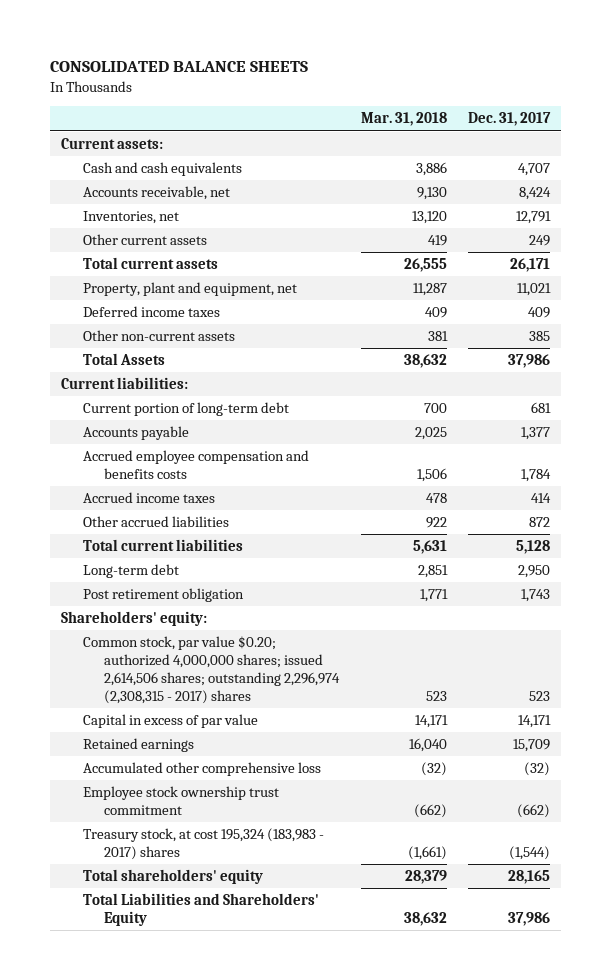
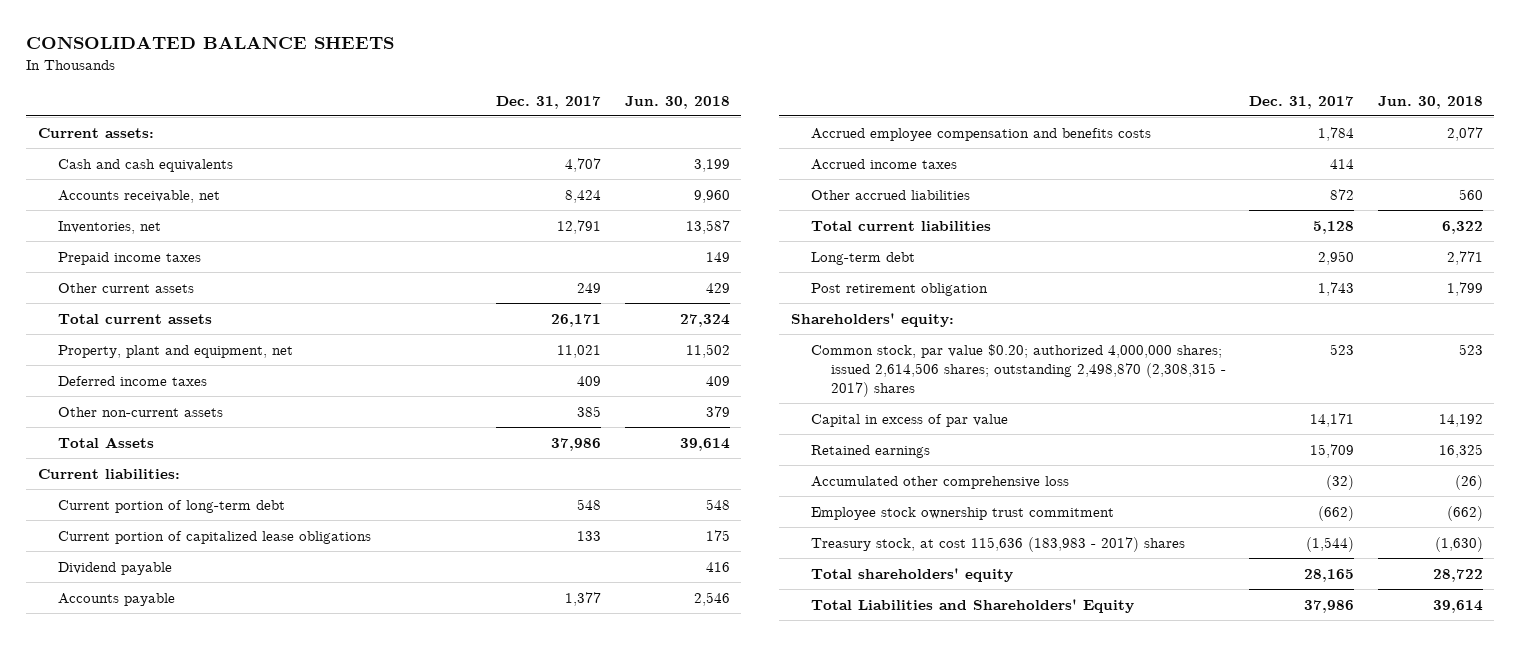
[360,112,447,127] Mar. 31, 2018 -> none
none -> [624,95,730,109] Jun. 30, 2018
none -> [57,251,201,265] Prepaid income taxes
[531,402,552,414] 681 -> [577,498,602,510] 548
none -> [57,530,371,544] Current portion of capitalized lease obligations
none -> [57,561,172,575] Dividend payable
[82,636,341,704] Common stock, par value $0.20; authorized 4,000,000 shares; issued 2,614,506 shares; outstanding 2,296,974 (2,308,315 - 2017) shares -> [810,343,1226,398] Common stock, par value $0.20; authorized 4,000,000 shares; issued 2,614,506 shares; outstanding 2,498,870 (2,308,315 - 2017) shares
[82,828,324,860] Treasury stock, at cost 195,324 (183,983 - 2017) shares -> [810,536,1185,552] Treasury stock, at cost 115,636 (183,983 - 2017) shares

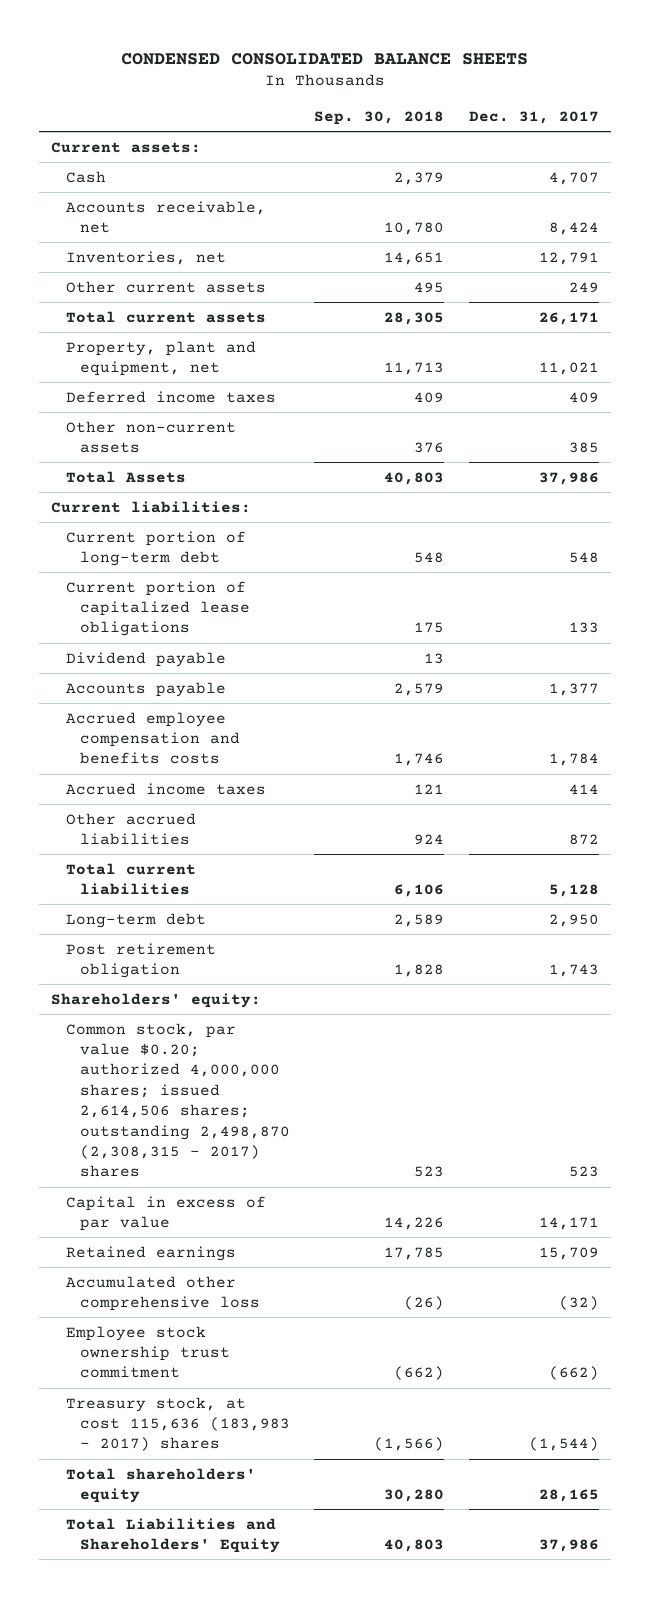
[25,36,394,50] CONSOLIDATED BALANCE SHEETS -> [121,52,529,65] CONDENSED CONSOLIDATED BALANCE SHEETS
[624,95,730,109] Jun. 30, 2018 -> none
none -> [314,110,445,125] Sep. 30, 2018
[57,158,233,172] Cash and cash equivalents -> [65,170,106,183] Cash
[57,251,201,265] Prepaid income taxes -> none

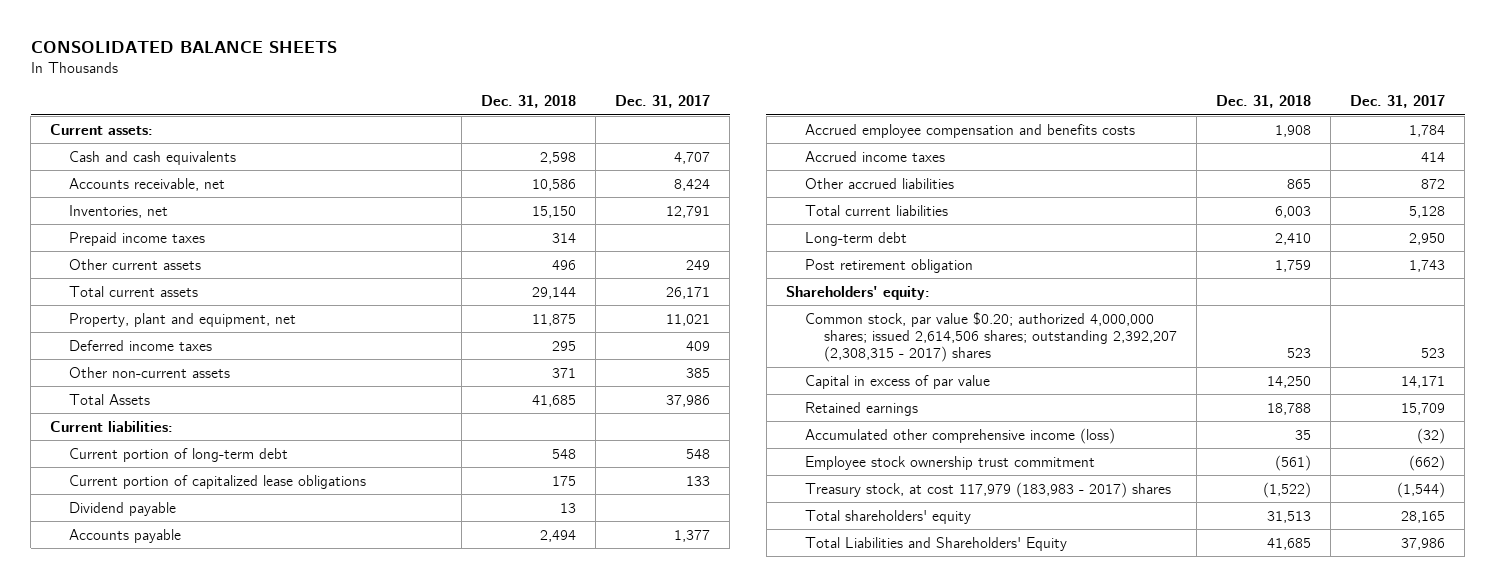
[121,52,529,65] CONDENSED CONSOLIDATED BALANCE SHEETS -> [30,41,337,54] CONSOLIDATED BALANCE SHEETS
[314,110,445,125] Sep. 30, 2018 -> none
none -> [480,95,576,109] Dec. 31, 2018
[65,170,106,183] Cash -> [69,150,237,165] Cash and cash equivalents
none -> [69,231,206,246] Prepaid income taxes
[65,1022,290,1178] Common stock, par value $0.20; authorized 4,000,000 shares; issued 2,614,506 shares; outstanding 2,498,870 (2,308,315 - 2017) shares -> [804,311,1177,363] Common stock, par value $0.20; authorized 4,000,000 shares; issued 2,614,506 shares; outstanding 2,392,207 (2,308,315 - 2017) shares
[65,1275,260,1312] Accumulated other comprehensive loss -> [804,427,1115,444] Accumulated other comprehensive income (loss)
[65,1396,290,1452] Treasury stock, at cost 115,636 (183,983 - 2017) shares -> [804,481,1171,498] Treasury stock, at cost 117,979 (183,983 - 2017) shares

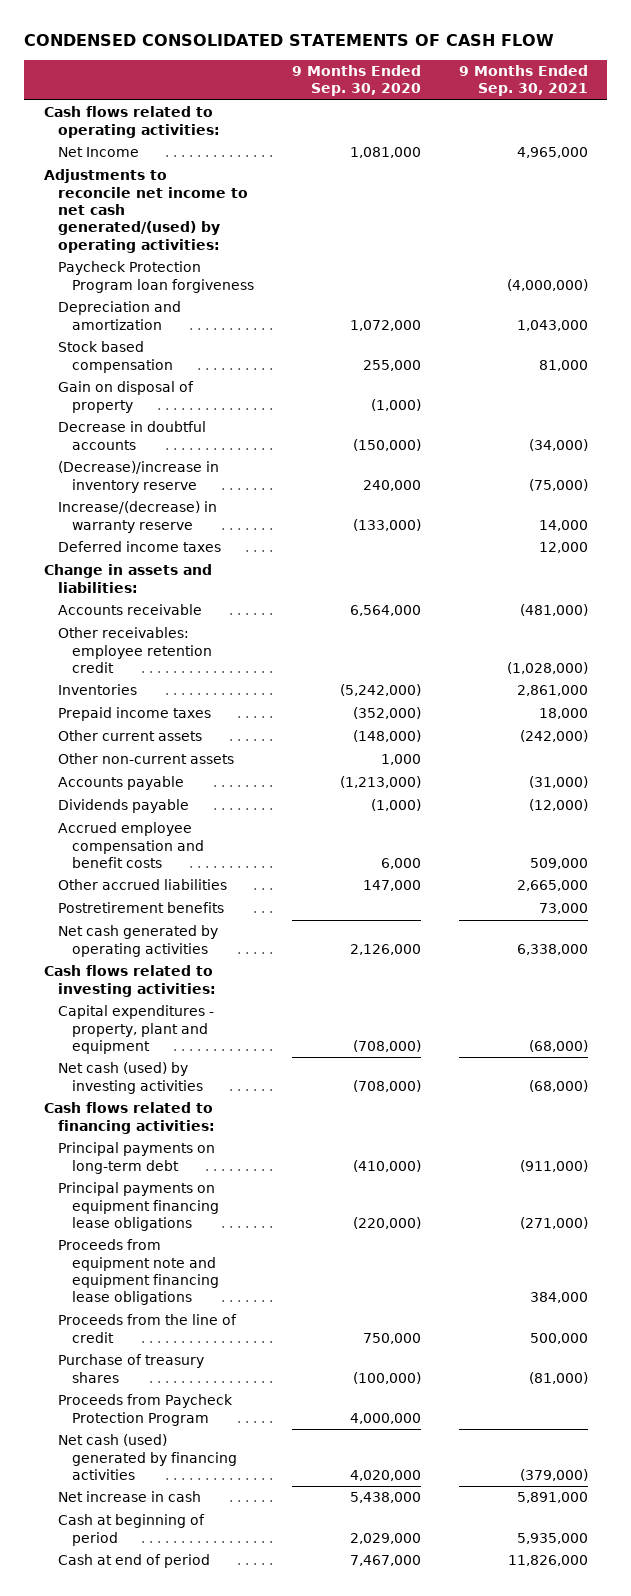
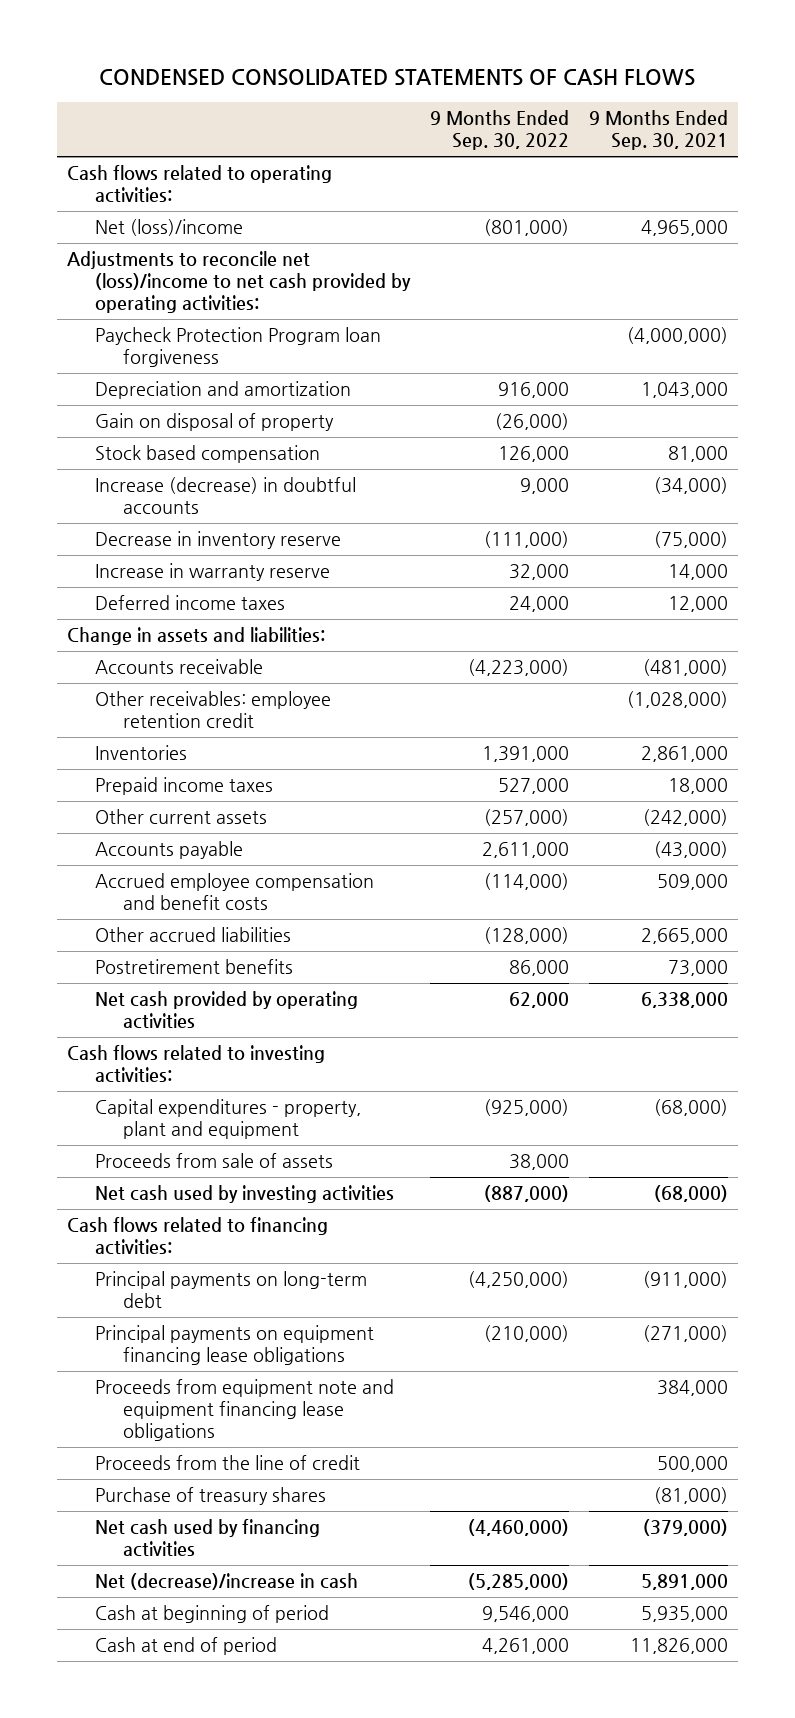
[24,33,555,46] CONDENSED CONSOLIDATED STATEMENTS OF CASH FLOW -> [99,69,696,87] CONDENSED CONSOLIDATED STATEMENTS OF CASH FLOWS
[291,65,421,97] 9 Months Ended Sep. 30, 2020 -> none
none -> [429,110,569,151] 9 Months Ended Sep. 30, 2022
[57,147,139,158] Net Income -> [94,219,243,237] Net (loss)/income
[43,169,248,253] Adjustments to reconcile net income to net cash generated/(used) by operating activities: -> [66,251,411,313] Adjustments to reconcile net (loss)/income to net cash provided by operating activities:
[57,341,173,373] Stock based compensation -> [94,445,320,464] Stock based compensation
[57,421,206,450] Decrease in doubtful accounts -> [94,477,356,515] Increase (decrease) in doubtful accounts
[57,461,219,493] (Decrease)/increase in inventory reserve -> [94,531,341,550] Decrease in inventory reserve
[57,501,217,533] Increase/(decrease) in warranty reserve -> [94,563,330,582] Increase in warranty reserve
[57,753,234,765] Other non-current assets -> none
[57,799,189,814] Dividends payable -> none
[528,776,588,789] (31,000) -> [653,841,728,859] (43,000)
[57,925,218,957] Net cash generated by operating activities -> [94,991,358,1030] Net cash provided by operating activities
none -> [94,1153,333,1169] Proceeds from sale of assets
[57,1062,203,1094] Net cash (used) by investing activities -> [94,1185,394,1204] Net cash used by investing activities
[57,1394,233,1426] Proceeds from Paycheck Protection Program -> none
[57,1434,237,1481] Net cash (used) generated by financing activities -> [94,1519,320,1558] Net cash used by financing activities
[57,1491,201,1503] Net increase in cash -> [94,1573,358,1591] Net (decrease)/increase in cash

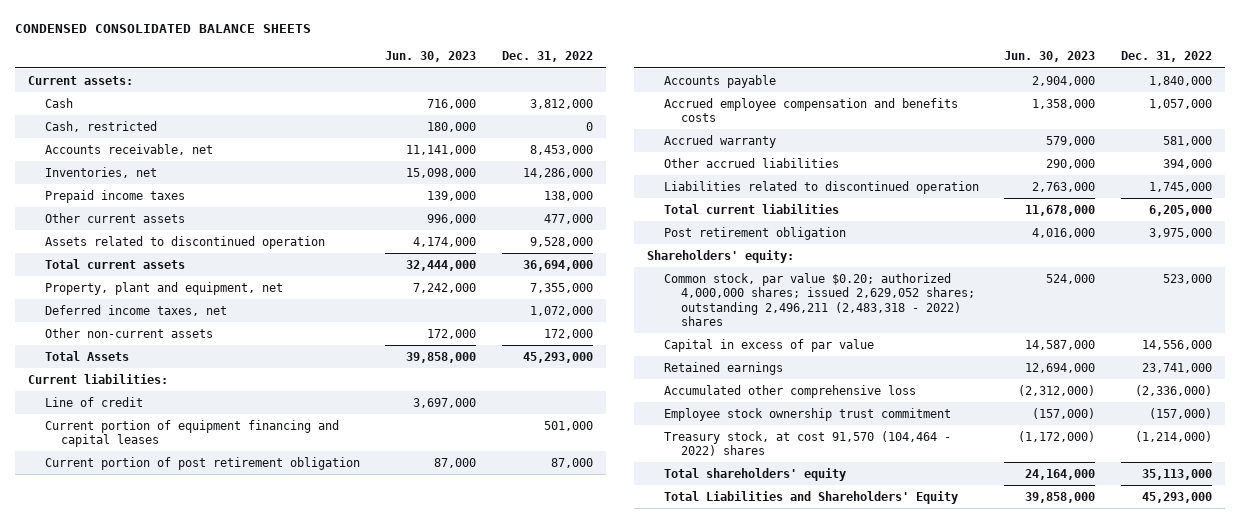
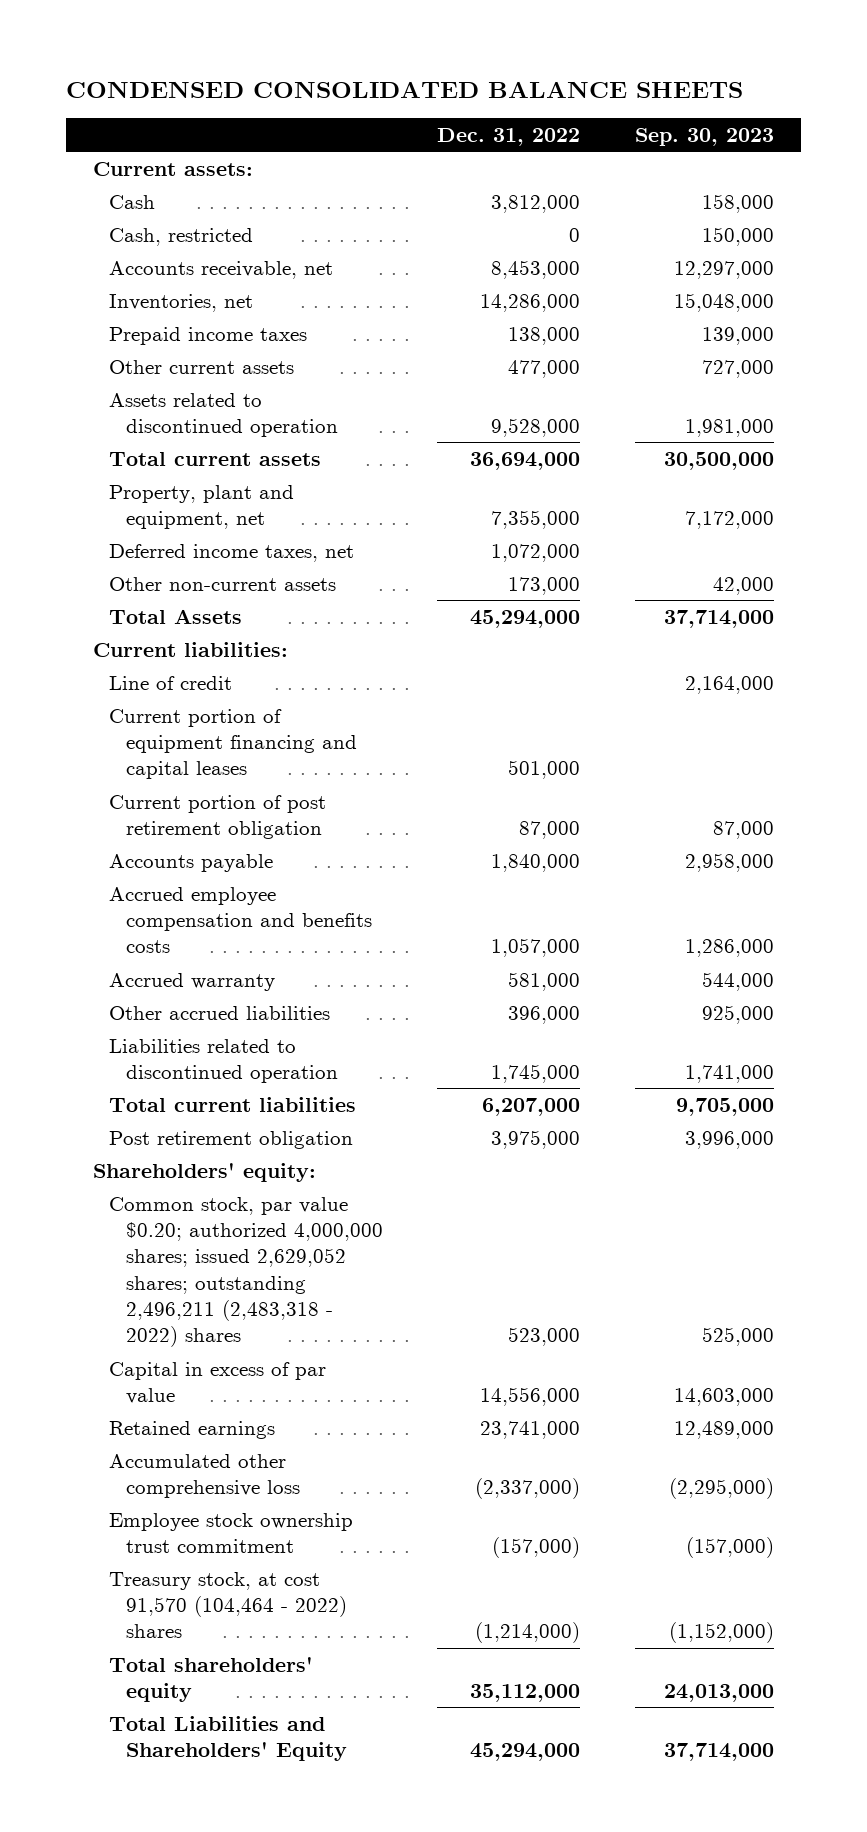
[385,51,477,63] Jun. 30, 2023 -> none
none -> [634,127,774,146] Sep. 30, 2023
[543,328,593,339] 172,000 -> [508,576,581,595] 173,000
[522,351,593,363] 45,293,000 -> [470,609,581,628] 45,294,000
[1163,158,1213,169] 394,000 -> [508,1005,581,1024] 396,000
[1149,204,1213,216] 6,205,000 -> [482,1097,581,1116] 6,207,000
[1135,384,1213,396] (2,336,000) -> [475,1477,581,1499] (2,337,000)
[1142,468,1213,480] 35,113,000 -> [470,1683,581,1702] 35,112,000
[1142,491,1213,503] 45,293,000 -> [470,1742,581,1761] 45,294,000

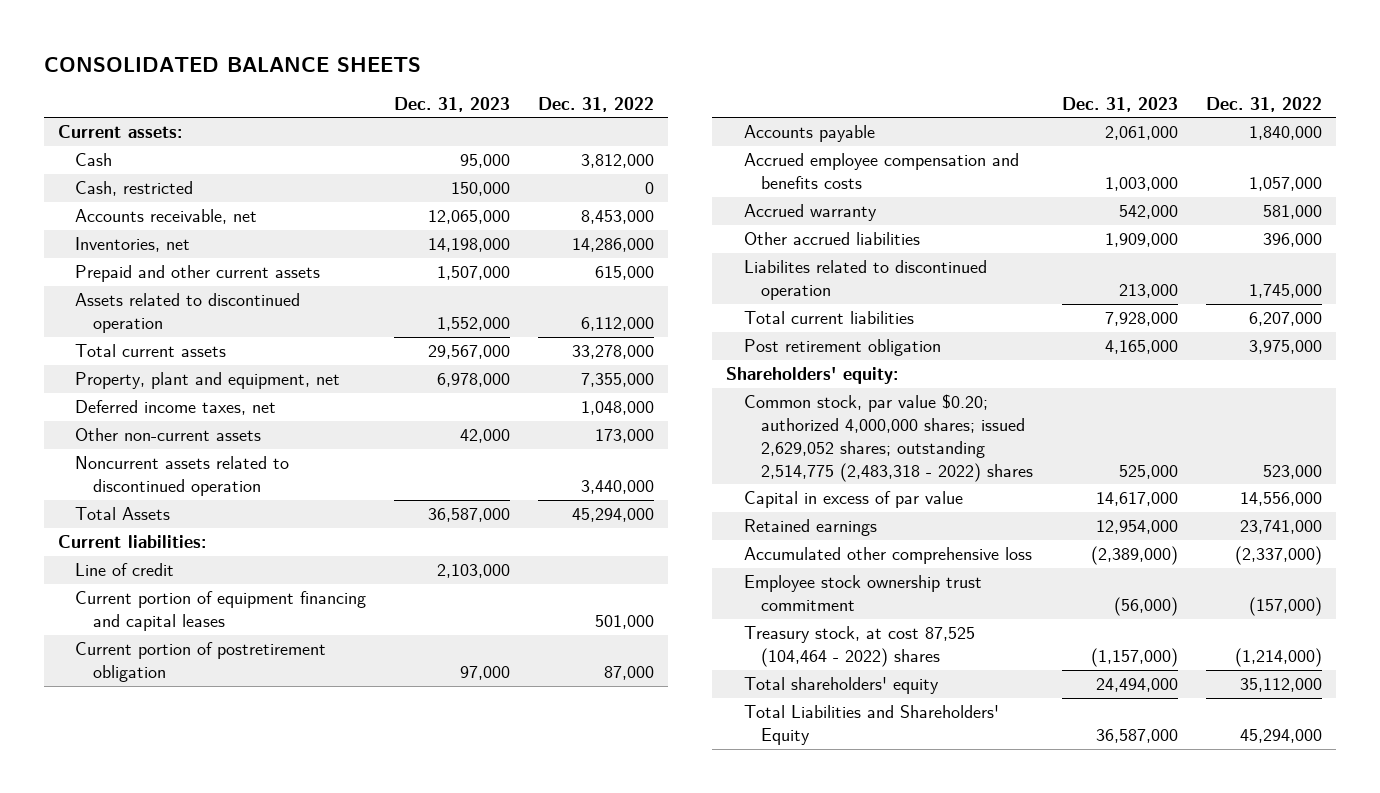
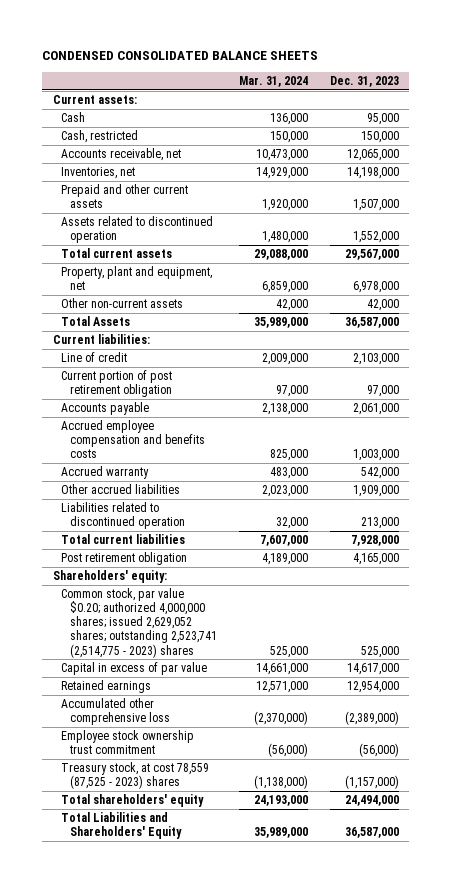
[44,56,422,72] CONSOLIDATED BALANCE SHEETS -> [41,51,318,61] CONDENSED CONSOLIDATED BALANCE SHEETS
[537,96,654,112] Dec. 31, 2022 -> none
none -> [238,76,308,88] Mar. 31, 2024
[75,400,277,416] Deferred income taxes, net -> none
[75,456,290,496] Noncurrent assets related to discontinued operation -> none
[75,591,367,631] Current portion of equipment financing and capital leases -> none
[75,642,327,682] Current portion of postretirement obligation -> [61,370,173,398] Current portion of post retirement obligation
[743,260,987,300] Liabilites related to discontinued operation -> [61,502,186,530] Liabilities related to discontinued operation
[743,394,1034,482] Common stock, par value $0.20; authorized 4,000,000 shares; issued 2,629,052 shares; outstanding 2,514,775 (2,483,318 - 2022) shares -> [61,588,218,658] Common stock, par value $0.20; authorized 4,000,000 shares; issued 2,629,052 shares; outstanding 2,523,741 (2,514,775 - 2023) shares
[743,626,975,667] Treasury stock, at cost 87,525 (104,464 - 2022) shares -> [61,762,210,790] Treasury stock, at cost 78,559 (87,525 - 2023) shares

